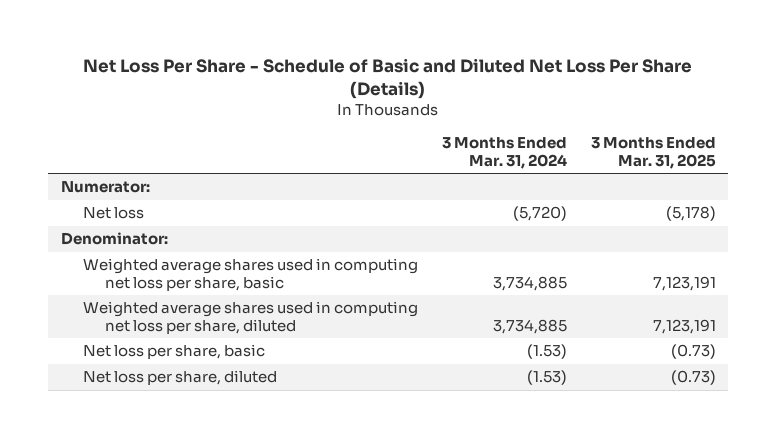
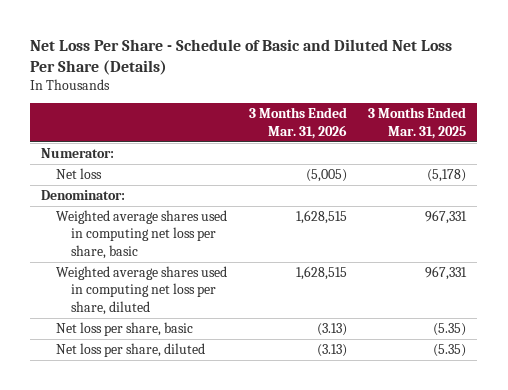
[441,137,567,169] 3 Months Ended Mar. 31, 2024 -> none
none -> [248,107,347,139] 3 Months Ended Mar. 31, 2026
[652,276,716,292] 7,123,191 -> [425,210,468,225] 967,331
[652,319,716,335] 7,123,191 -> [425,266,468,281] 967,331
[670,344,716,360] (0.73) -> [433,323,467,337] (5.35)
[670,370,716,386] (0.73) -> [433,344,467,358] (5.35)

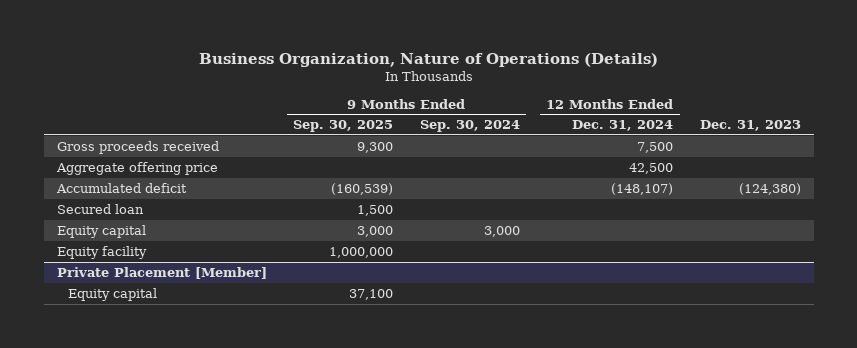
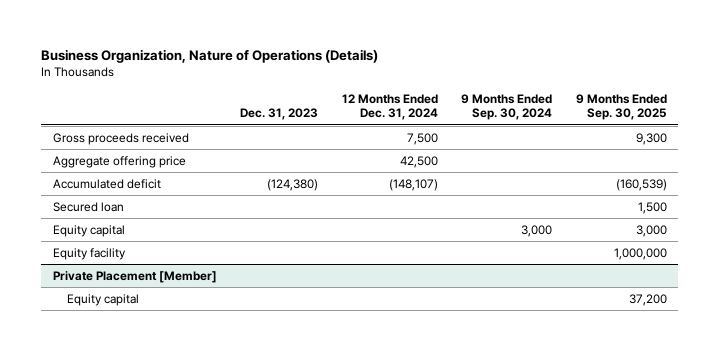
[349,288,394,300] 37,100 -> [628,293,667,306] 37,200

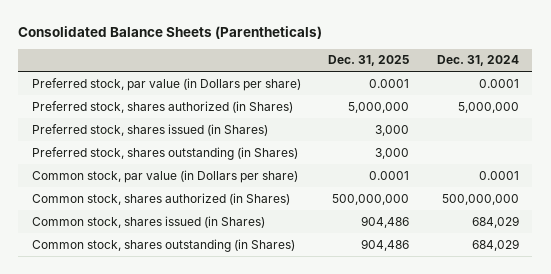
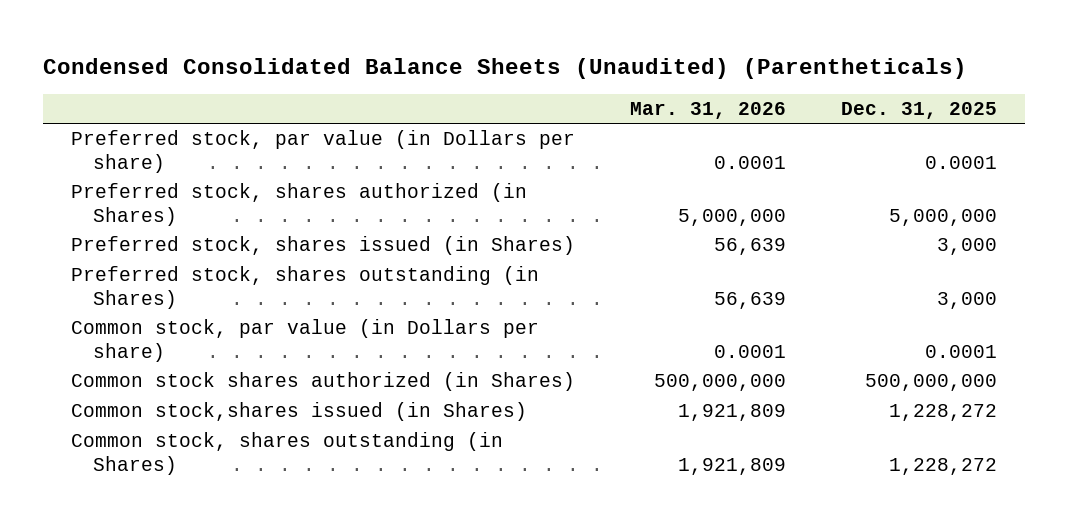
[18,25,323,39] Consolidated Balance Sheets (Parentheticals) -> [43,57,968,79] Condensed Consolidated Balance Sheets (Unaudited) (Parentheticals)
[436,55,519,67] Dec. 31, 2024 -> none
none -> [630,102,787,120] Mar. 31, 2026
[32,192,291,205] Common stock, shares authorized (in Shares) -> [70,372,575,392] Common stock shares authorized (in Shares)
[32,215,266,228] Common stock, shares issued (in Shares) -> [70,402,527,422] Common stock,shares issued (in Shares)
[361,215,410,228] 904,486 -> [889,404,998,422] 1,228,272
[361,238,410,251] 904,486 -> [889,457,998,475] 1,228,272

